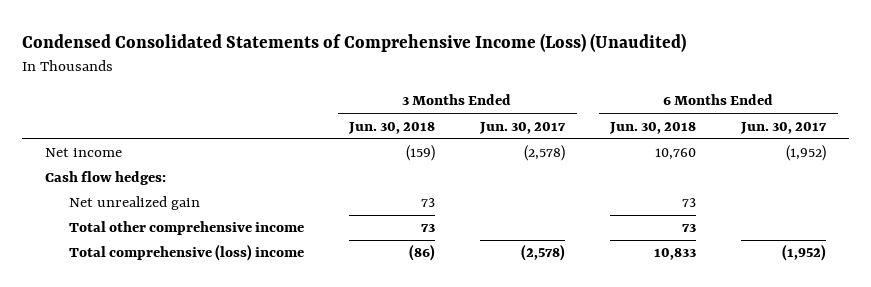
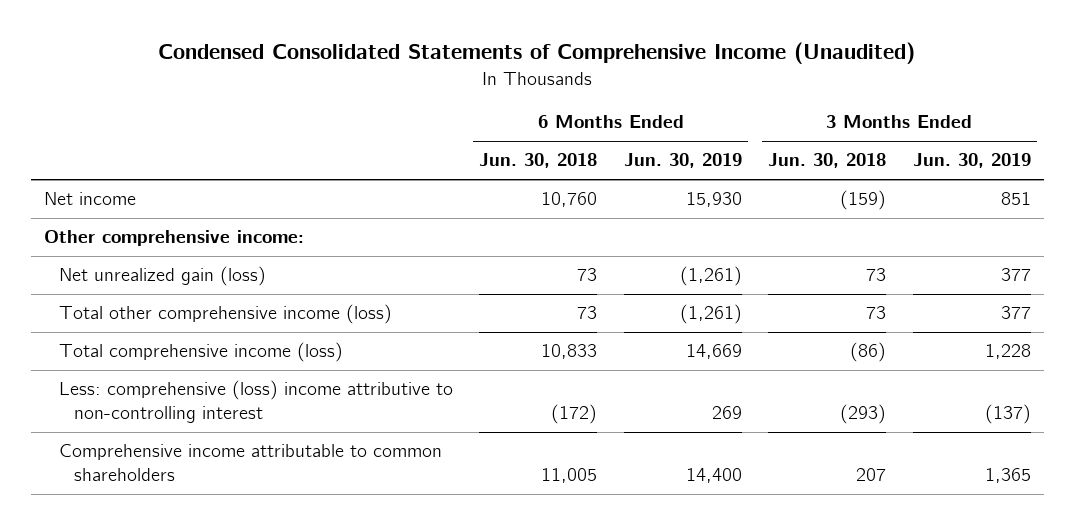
[22,33,687,53] Condensed Consolidated Statements of Comprehensive Income (Loss) (Unaudited) -> [158,42,916,65] Condensed Consolidated Statements of Comprehensive Income (Unaudited)
[479,121,567,134] Jun. 30, 2017 -> none
[740,121,828,134] Jun. 30, 2017 -> none
none -> [623,153,742,169] Jun. 30, 2019
none -> [912,153,1031,169] Jun. 30, 2019
[44,171,166,186] Cash flow hedges: -> none
none -> [43,230,304,247] Other comprehensive income:
[69,196,201,211] Net unrealized gain -> [59,266,267,287] Net unrealized gain (loss)
[69,221,305,236] Total other comprehensive income -> [59,304,393,325] Total other comprehensive income (loss)
none -> [59,342,344,363] Total comprehensive income (loss)
none -> [59,380,454,423] Less: comprehensive (loss) income attributive to non-controlling interest
[69,244,305,262] Total comprehensive (loss) income -> [59,444,443,481] Comprehensive income attributable to common shareholders
[409,244,436,262] (86) -> [856,467,887,481] 207
[654,248,697,261] 10,833 -> [541,467,598,483] 11,005

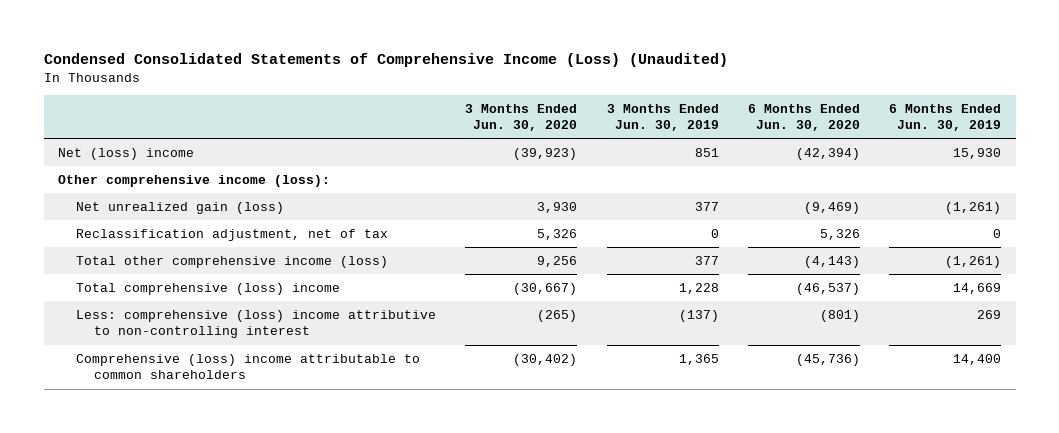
[158,42,916,65] Condensed Consolidated Statements of Comprehensive Income (Unaudited) -> [43,53,728,68] Condensed Consolidated Statements of Comprehensive Income (Loss) (Unaudited)
[479,153,598,169] Jun. 30, 2018 -> none
[768,153,887,169] Jun. 30, 2018 -> none
none -> [465,103,578,132] 3 Months Ended Jun. 30, 2020
none -> [747,103,860,132] 6 Months Ended Jun. 30, 2020
[43,192,136,206] Net income -> [58,147,195,160] Net (loss) income
[43,230,304,247] Other comprehensive income: -> [58,174,331,187] Other comprehensive income (loss):
none -> [76,228,389,241] Reclassification adjustment, net of tax
[59,342,344,363] Total comprehensive income (loss) -> [76,282,341,295] Total comprehensive (loss) income
[59,444,443,481] Comprehensive income attributable to common shareholders -> [76,353,421,380] Comprehensive (loss) income attributable to common shareholders

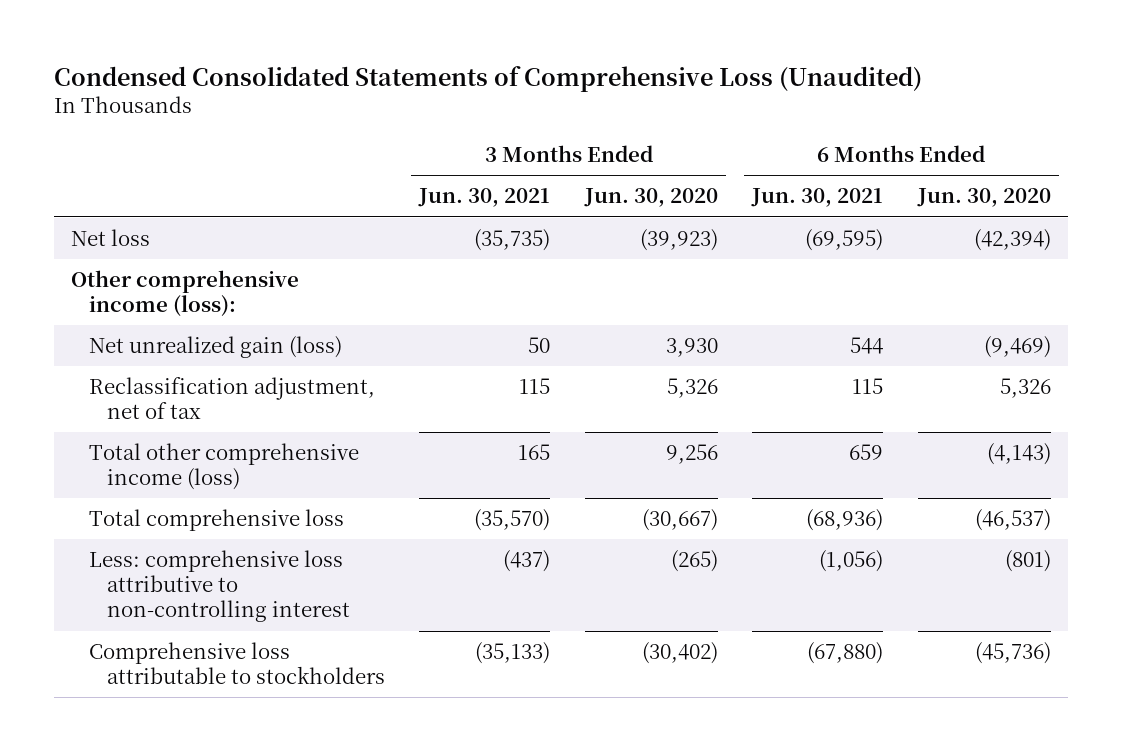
[43,53,728,68] Condensed Consolidated Statements of Comprehensive Income (Loss) (Unaudited) -> [54,65,923,92] Condensed Consolidated Statements of Comprehensive Loss (Unaudited)
[606,103,719,132] 3 Months Ended Jun. 30, 2019 -> none
[888,103,1001,132] 6 Months Ended Jun. 30, 2019 -> none
none -> [418,188,551,208] Jun. 30, 2021
none -> [751,188,884,208] Jun. 30, 2021
[58,147,195,160] Net (loss) income -> [71,229,151,247] Net loss
[76,282,341,295] Total comprehensive (loss) income -> [89,509,345,532] Total comprehensive loss
[76,309,437,339] Less: comprehensive (loss) income attributive to non-controlling interest -> [89,550,350,623] Less: comprehensive loss attributive to non-controlling interest
[76,353,421,380] Comprehensive (loss) income attributable to common shareholders -> [89,642,385,685] Comprehensive loss attributable to stockholders

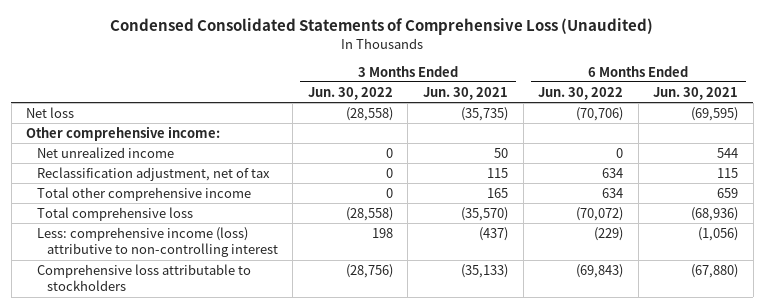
[583,188,718,208] Jun. 30, 2020 -> none
[916,188,1051,208] Jun. 30, 2020 -> none
none -> [307,86,393,100] Jun. 30, 2022
none -> [538,86,624,100] Jun. 30, 2022
[71,270,300,318] Other comprehensive income (loss): -> [26,125,221,141] Other comprehensive income:
[89,336,343,359] Net unrealized gain (loss) -> [36,146,174,158] Net unrealized income
[89,443,360,491] Total other comprehensive income (loss) -> [36,186,251,201] Total other comprehensive income
[89,550,350,623] Less: comprehensive loss attributive to non-controlling interest -> [36,226,278,258] Less: comprehensive income (loss) attributive to non-controlling interest

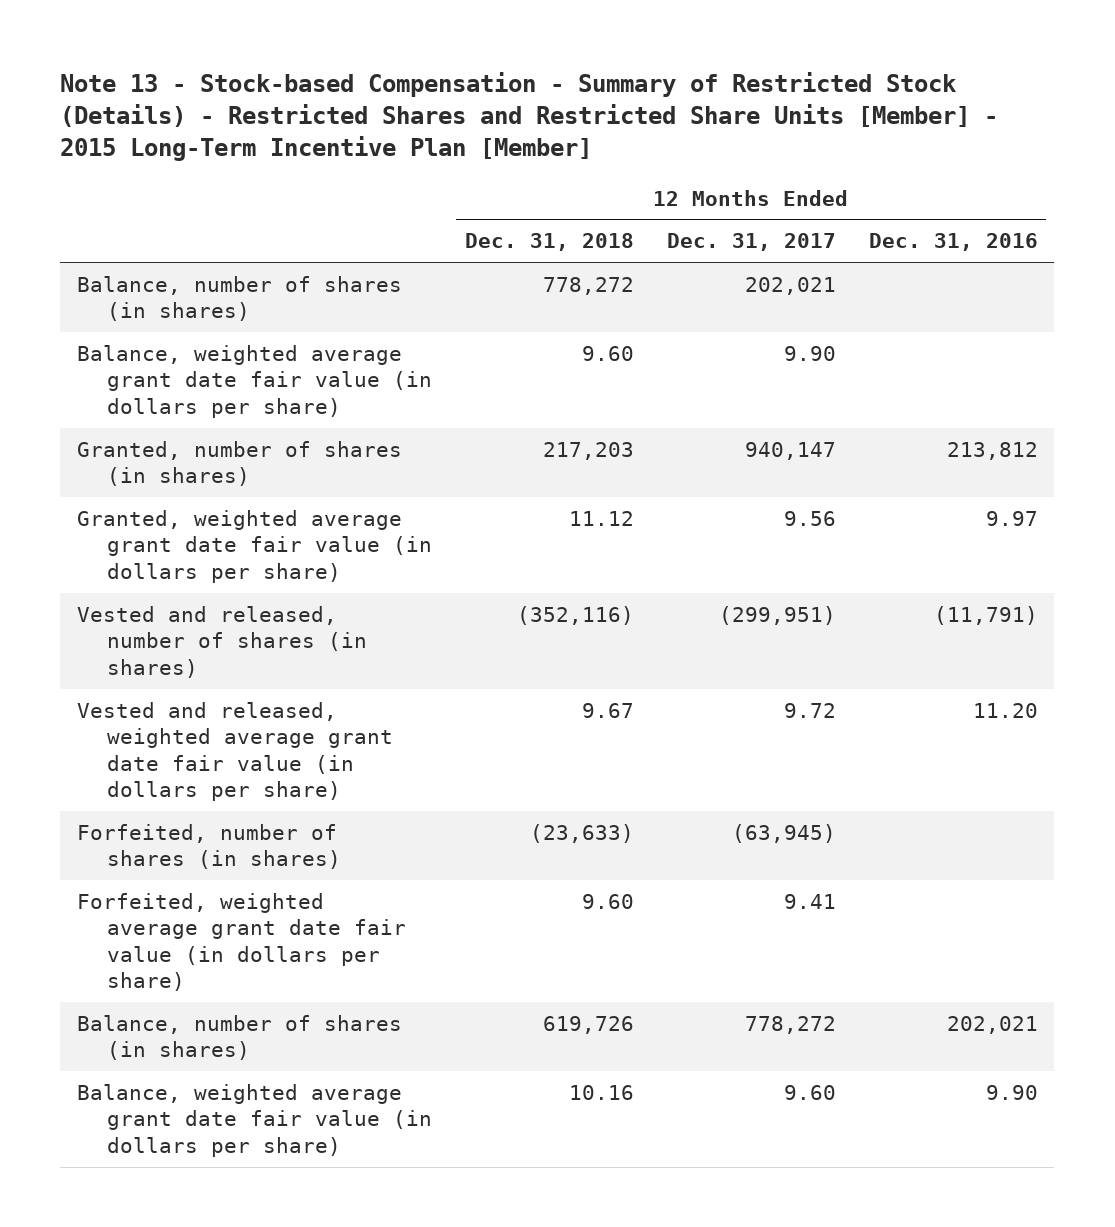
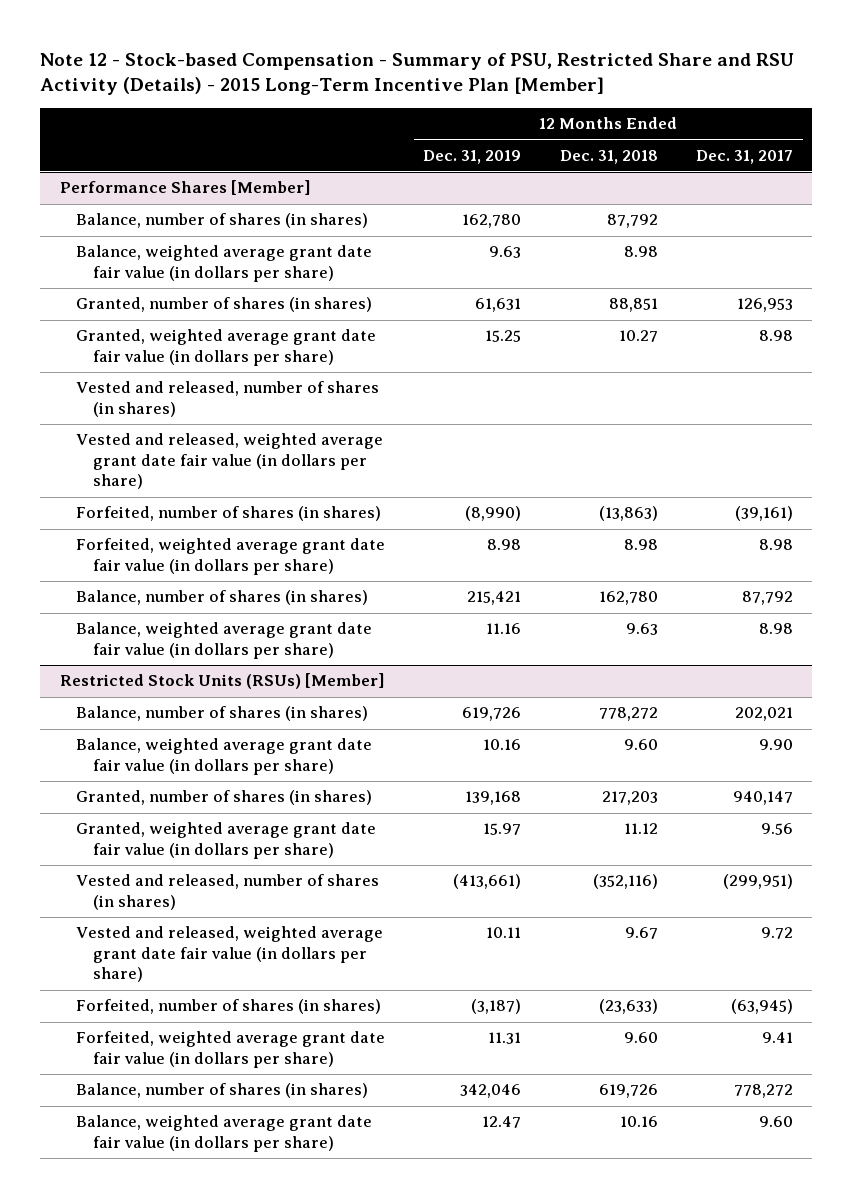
[60,72,999,162] Note 13 - Stock-based Compensation - Summary of Restricted Stock (Details) - Restricted Shares and Restricted Share Units [Member] - 2015 Long-Term Incentive Plan [Member] -> [40,52,795,96] Note 12 - Stock-based Compensation - Summary of PSU, Restricted Share and RSU Activity (Details) - 2015 Long-Term Incentive Plan [Member]
[868,233,1038,252] Dec. 31, 2016 -> none
none -> [423,149,522,164] Dec. 31, 2019
none -> [59,180,311,196] Performance Shares [Member]
none -> [76,213,369,229] Balance, number of shares (in shares)
none -> [76,245,373,282] Balance, weighted average grant date fair value (in dollars per share)
none -> [76,297,373,313] Granted, number of shares (in shares)
none -> [76,329,377,366] Granted, weighted average grant date fair value (in dollars per share)
none -> [76,381,380,417] Vested and released, number of shares (in shares)
none -> [76,433,384,490] Vested and released, weighted average grant date fair value (in dollars per share)
none -> [76,506,382,522] Forfeited, number of shares (in shares)
none -> [76,538,386,575] Forfeited, weighted average grant date fair value (in dollars per share)
none -> [76,590,369,606] Balance, number of shares (in shares)
none -> [76,622,373,659] Balance, weighted average grant date fair value (in dollars per share)
none -> [59,673,385,690] Restricted Stock Units (RSUs) [Member]

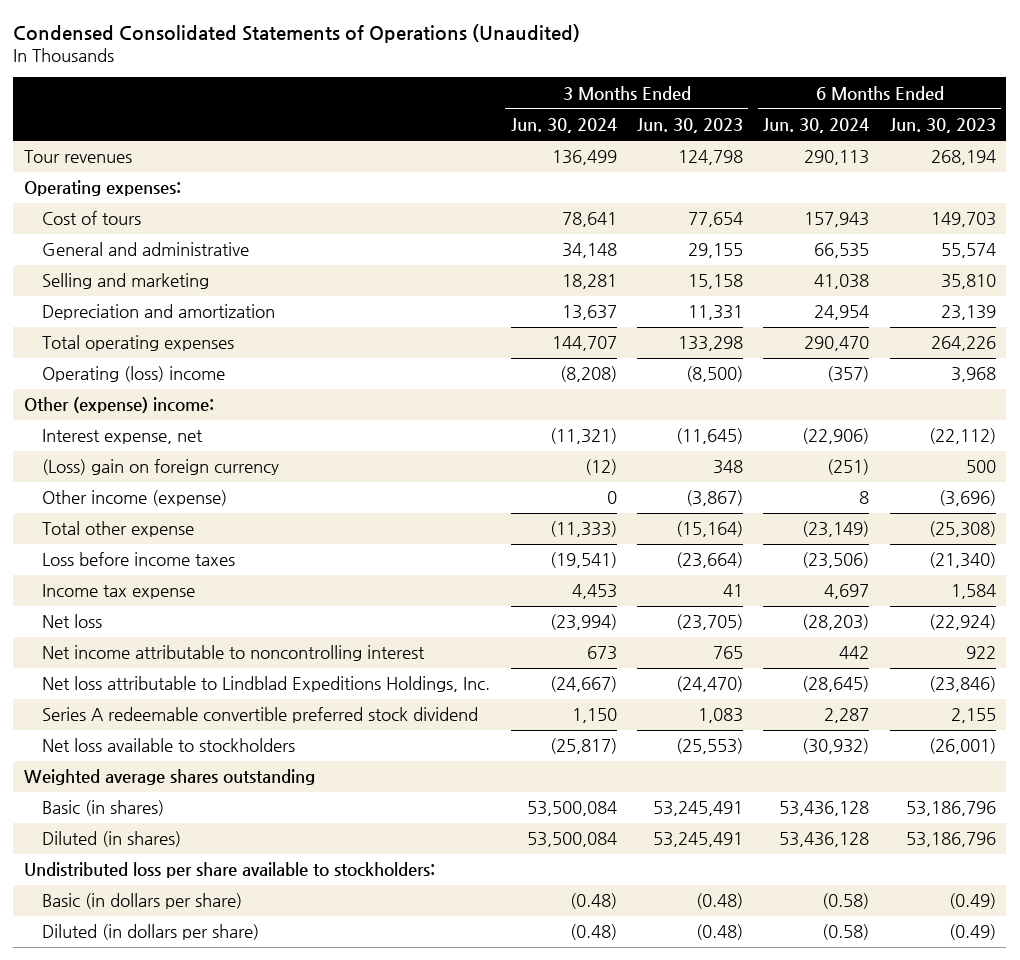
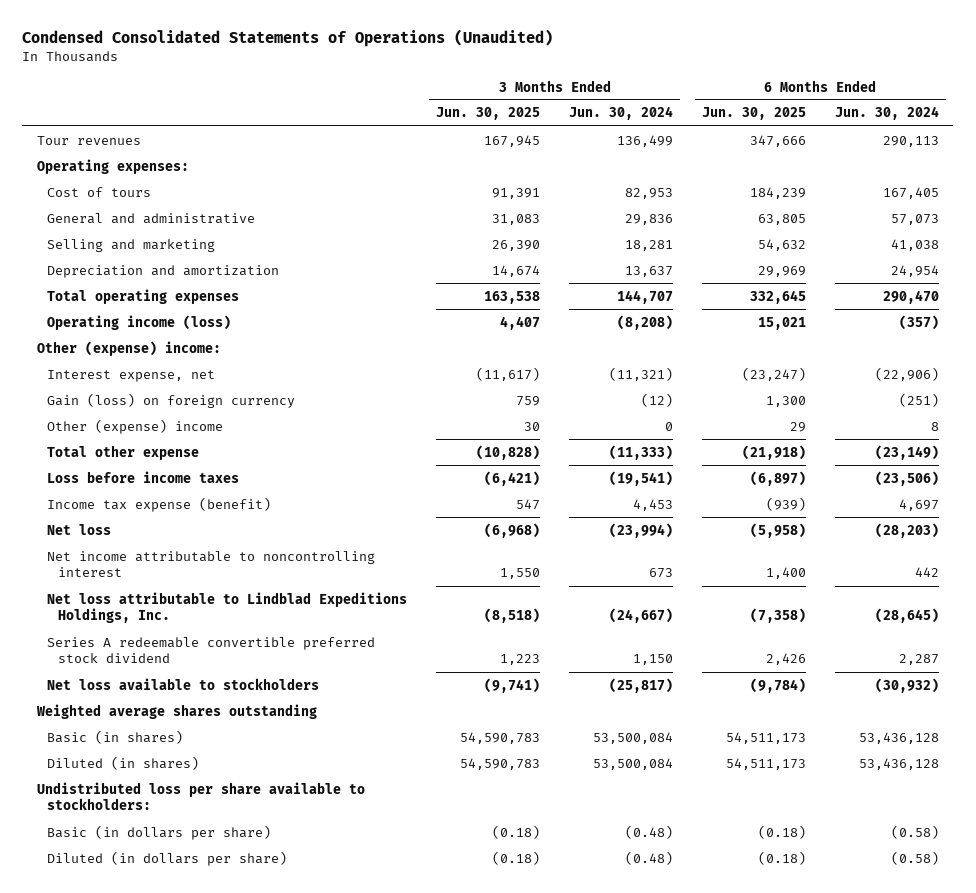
[636,118,743,134] Jun. 30, 2023 -> none
[889,118,996,134] Jun. 30, 2023 -> none
none -> [436,107,541,121] Jun. 30, 2025
none -> [702,107,807,121] Jun. 30, 2025
[561,212,617,228] 78,641 -> [625,187,674,199] 82,953
[804,212,870,228] 157,943 -> [882,186,939,199] 167,405
[561,243,617,259] 34,148 -> [625,213,674,225] 29,836
[814,243,870,259] 66,535 -> [890,213,939,225] 57,073
[42,366,226,383] Operating (loss) income -> [47,314,232,330] Operating income (loss)
[42,459,280,476] (Loss) gain on foreign currency -> [47,392,296,408] Gain (loss) on foreign currency
[42,490,228,507] Other income (expense) -> [47,418,224,434] Other (expense) income
[42,584,196,600] Income tax expense -> [47,496,272,512] Income tax expense (benefit)

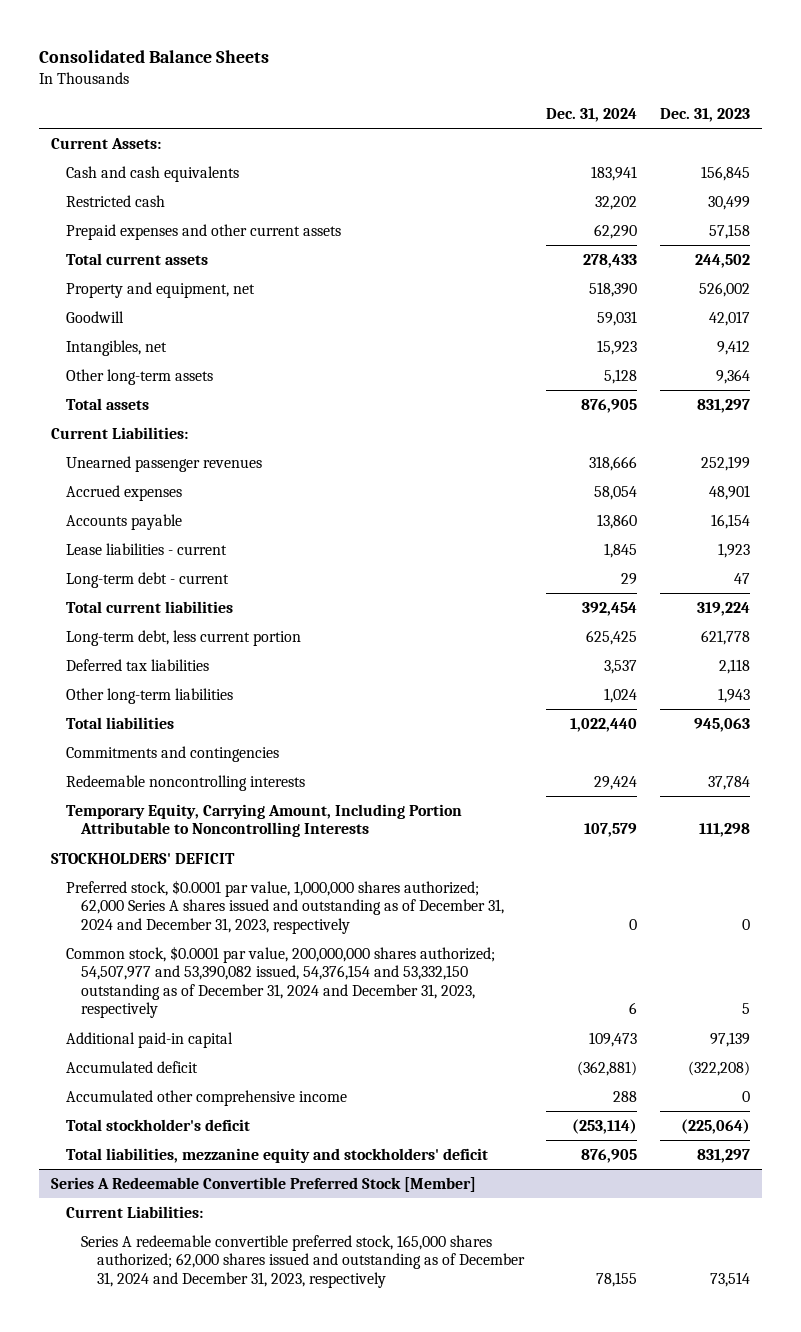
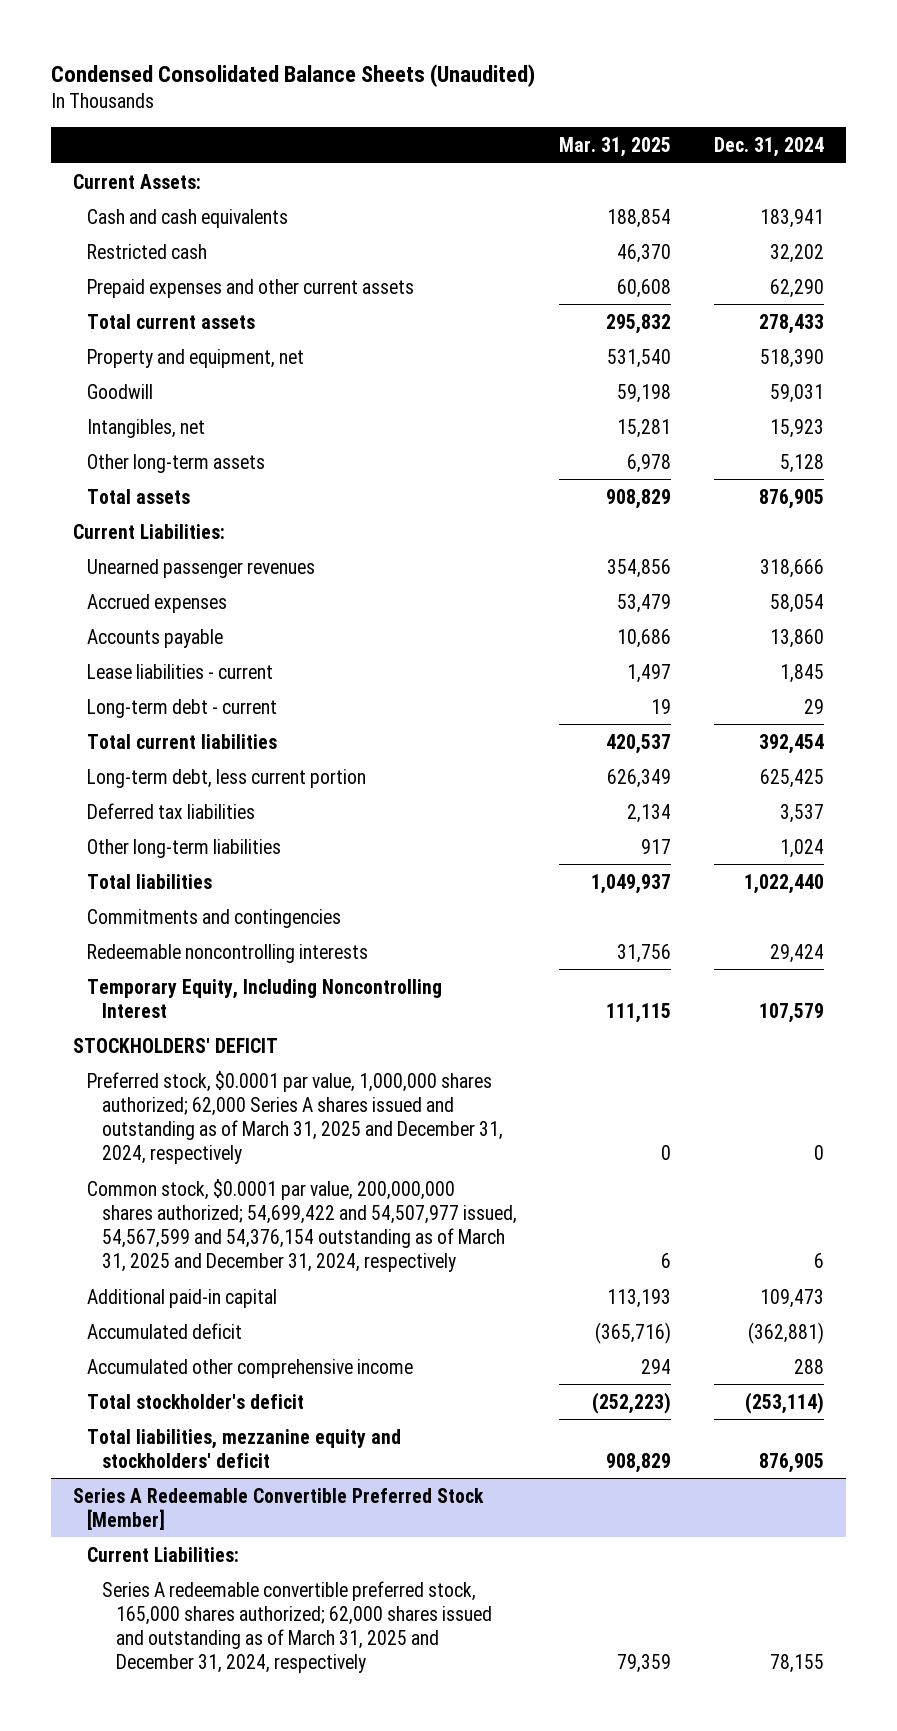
[39,50,270,64] Consolidated Balance Sheets -> [51,63,536,87] Condensed Consolidated Balance Sheets (Unaudited)
[660,107,751,122] Dec. 31, 2023 -> none
none -> [559,137,672,158] Mar. 31, 2025
[66,803,463,838] Temporary Equity, Carrying Amount, Including Portion Attributable to Noncontrolling Interests -> [87,978,443,1018] Temporary Equity, Including Noncontrolling Interest
[66,879,505,934] Preferred stock, $0.0001 par value, 1,000,000 shares authorized; 62,000 Series A shares issued and outstanding as of December 31, 2024 and December 31, 2023, respectively -> [87,1070,503,1164] Preferred stock, $0.0001 par value, 1,000,000 shares authorized; 62,000 Series A shares issued and outstanding as of March 31, 2025 and December 31, 2024, respectively
[66,945,496,1019] Common stock, $0.0001 par value, 200,000,000 shares authorized; 54,507,977 and 53,390,082 issued, 54,376,154 and 53,332,150 outstanding as of December 31, 2024 and December 31, 2023, respectively -> [87,1178,517,1272] Common stock, $0.0001 par value, 200,000,000 shares authorized; 54,699,422 and 54,507,977 issued, 54,567,599 and 54,376,154 outstanding as of March 31, 2025 and December 31, 2024, respectively
[81,1234,525,1288] Series A redeemable convertible preferred stock, 165,000 shares authorized; 62,000 shares issued and outstanding as of December 31, 2024 and December 31, 2023, respectively -> [101,1580,493,1673] Series A redeemable convertible preferred stock, 165,000 shares authorized; 62,000 shares issued and outstanding as of March 31, 2025 and December 31, 2024, respectively

